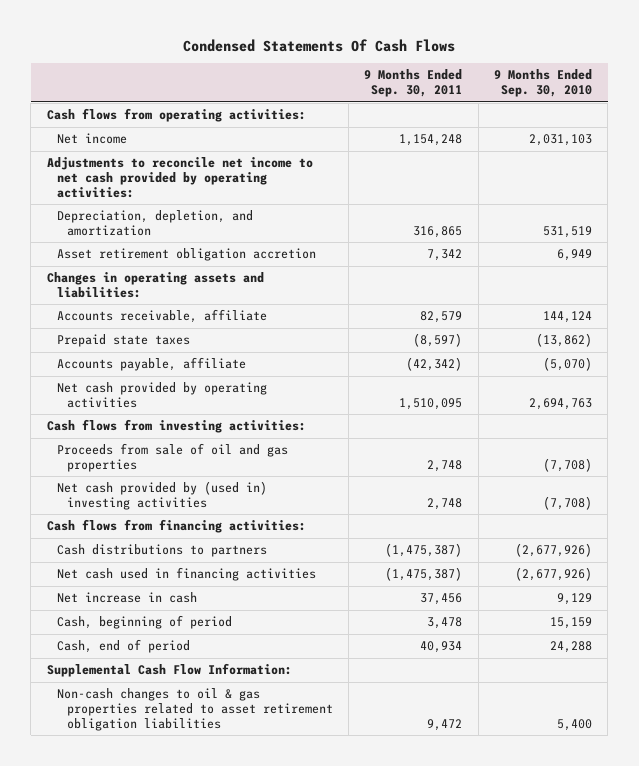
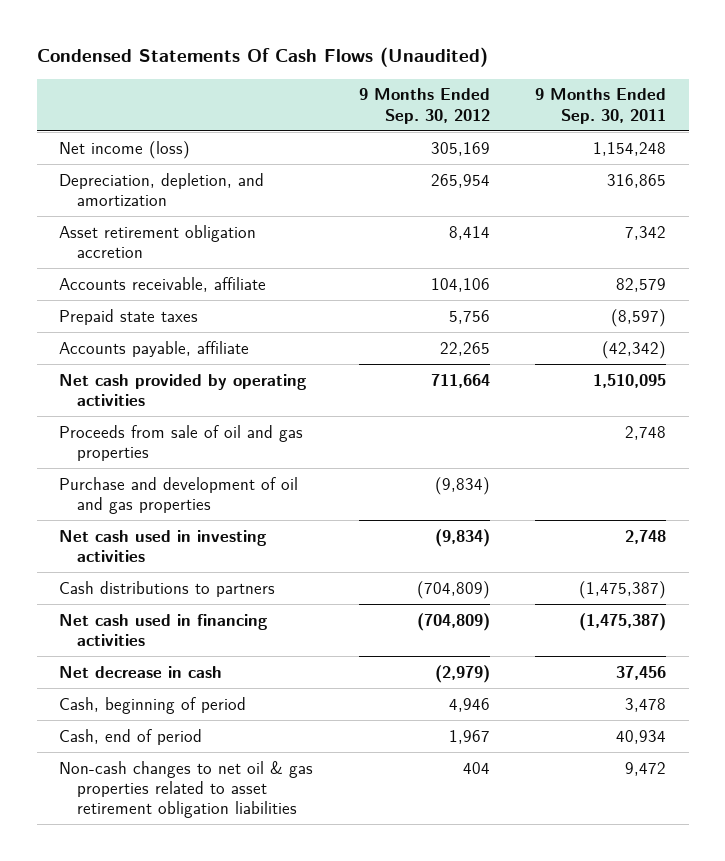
[183,38,456,52] Condensed Statements Of Cash Flows -> [36,47,488,68] Condensed Statements Of Cash Flows (Unaudited)
[493,69,592,98] 9 Months Ended Sep. 30, 2010 -> none
none -> [358,88,490,124] 9 Months Ended Sep. 30, 2012
[46,108,306,123] Cash flows from operating activities: -> none
[46,157,313,198] Adjustments to reconcile net income to net cash provided by operating activities: -> none
[56,133,127,145] Net income -> [59,140,191,159] Net income (loss)
[46,272,264,298] Changes in operating assets and liabilities: -> none
[46,419,306,434] Cash flows from investing activities: -> none
[46,519,306,534] Cash flows from financing activities: -> none
none -> [59,476,299,514] Purchase and development of oil and gas properties
[56,481,267,510] Net cash provided by (used in) investing activities -> [59,529,268,562] Net cash used in investing activities
[56,592,197,604] Net increase in cash -> [59,665,223,678] Net decrease in cash
[46,663,292,678] Supplemental Cash Flow Information: -> none
[56,688,333,731] Non-cash changes to oil & gas properties related to asset retirement obligation liabilities -> [59,760,314,819] Non-cash changes to net oil & gas properties related to asset retirement obligation liabilities

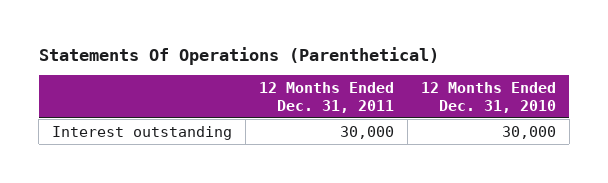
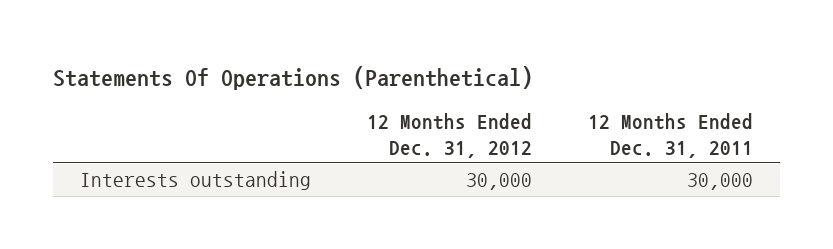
[421,81,557,113] 12 Months Ended Dec. 31, 2010 -> none
none -> [366,113,532,158] 12 Months Ended Dec. 31, 2012
[52,125,233,140] Interest outstanding -> [80,171,312,191] Interests outstanding

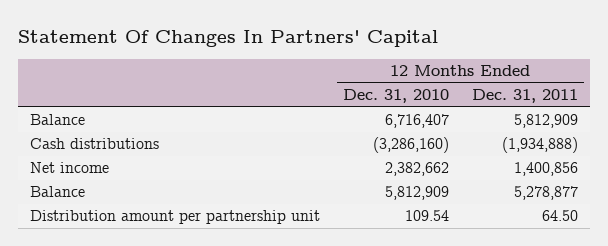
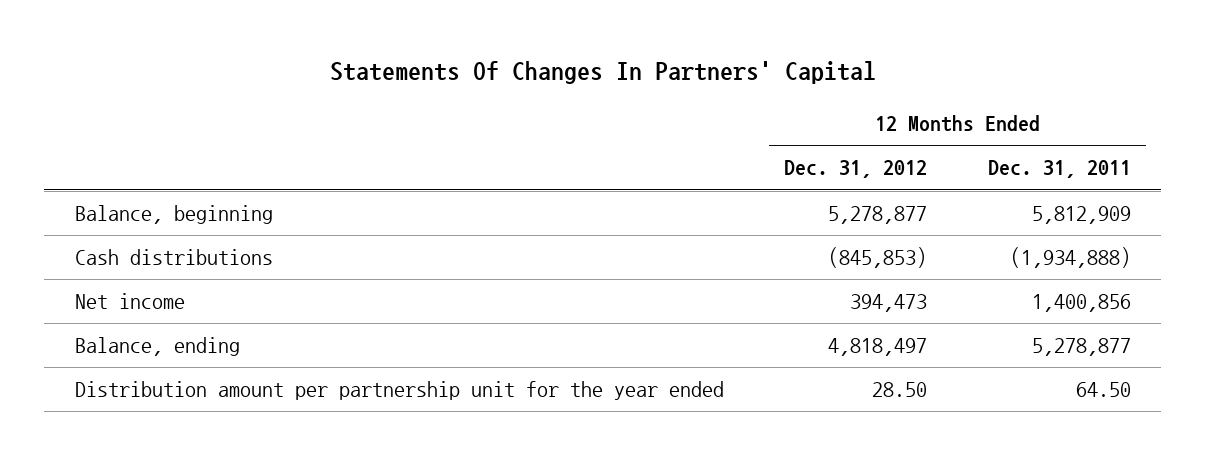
[17,29,438,47] Statement Of Changes In Partners' Capital -> [329,60,876,84] Statements Of Changes In Partners' Capital
[342,89,449,104] Dec. 31, 2010 -> none
none -> [784,160,928,179] Dec. 31, 2012
[29,114,85,126] Balance -> [74,205,273,225] Balance, beginning
[29,186,85,198] Balance -> [74,337,240,357] Balance, ending
[29,210,320,225] Distribution amount per partnership unit -> [74,381,724,401] Distribution amount per partnership unit for the year ended

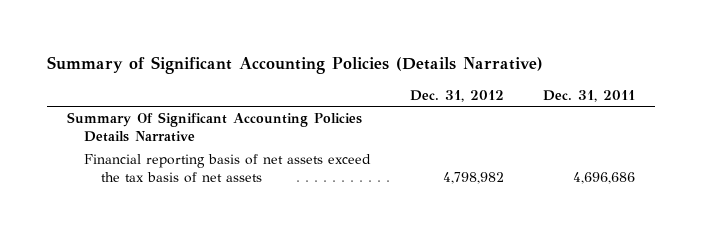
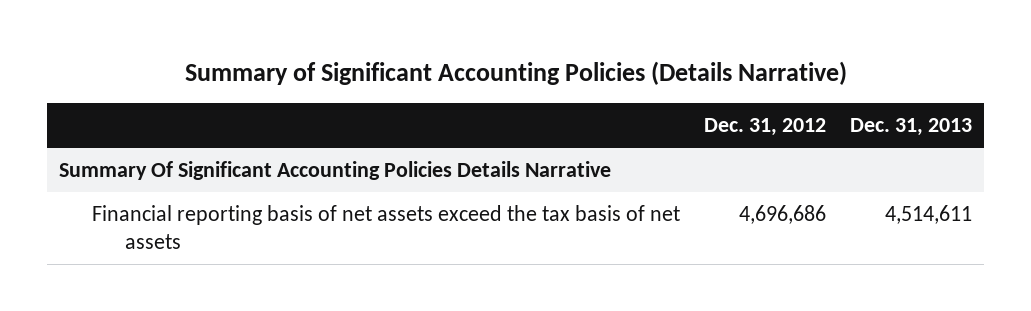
[542,89,635,102] Dec. 31, 2011 -> none
none -> [850,118,973,137] Dec. 31, 2013
[442,172,504,185] 4,798,982 -> [739,205,827,225] 4,696,686

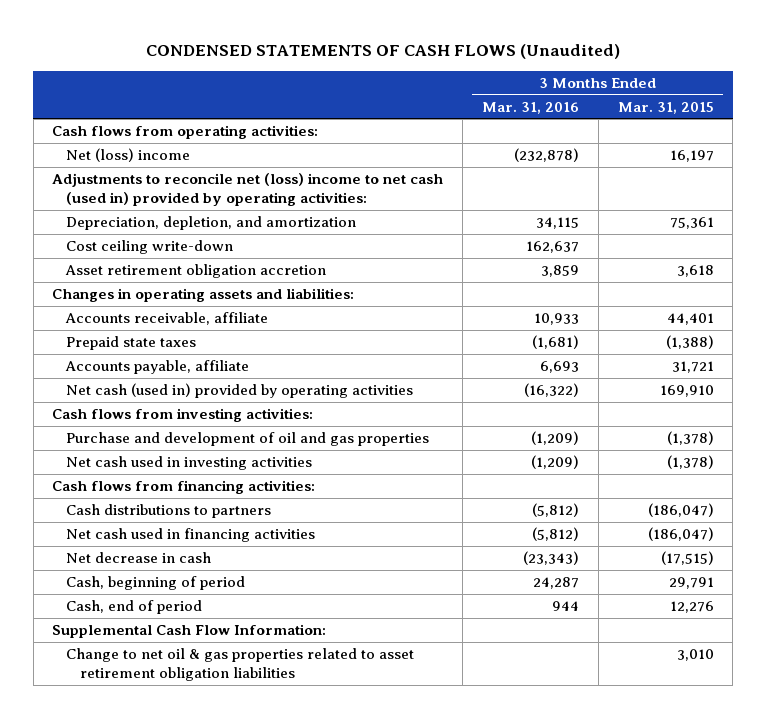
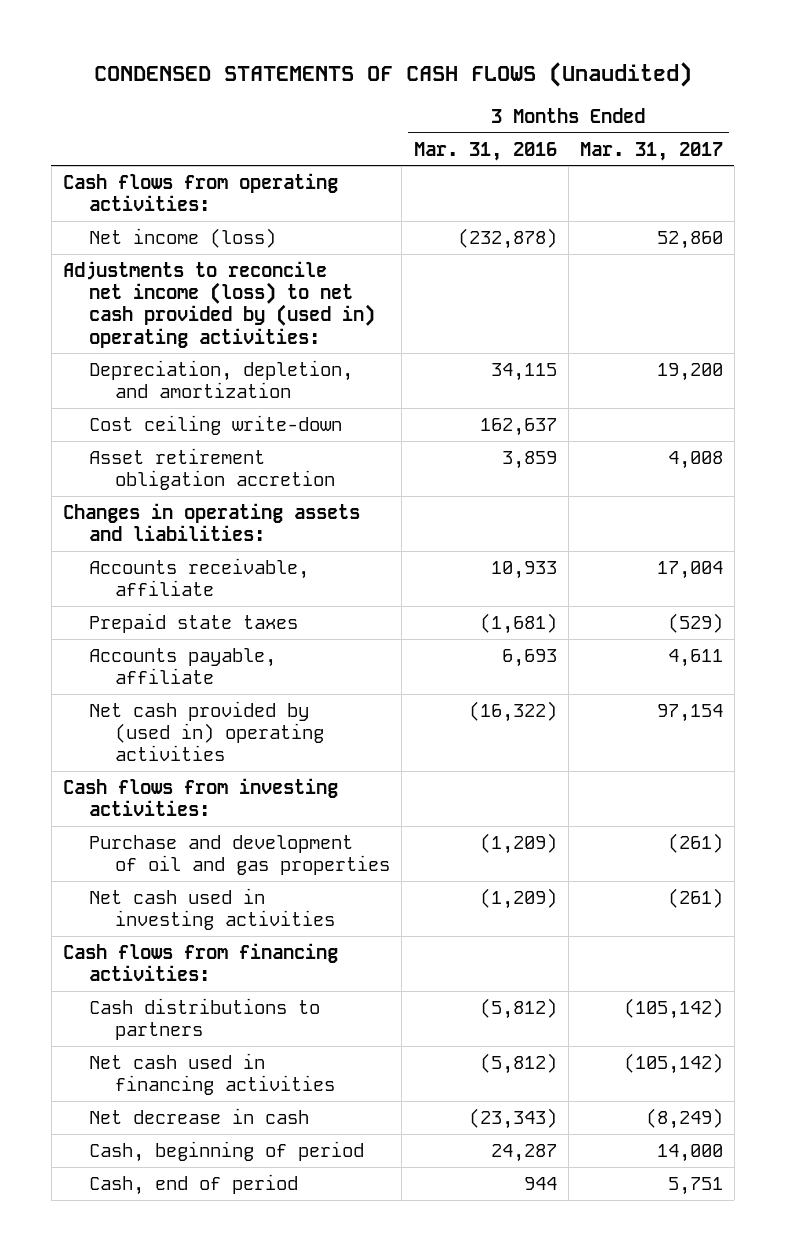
[617,101,714,114] Mar. 31, 2015 -> none
none -> [579,141,723,161] Mar. 31, 2017
[66,147,191,162] Net (loss) income -> [89,227,277,248] Net income (loss)
[52,172,444,206] Adjustments to reconcile net (loss) income to net cash (used in) provided by operating activities: -> [63,260,376,348] Adjustments to reconcile net income (loss) to net cash provided by (used in) operating activities:
[66,382,414,398] Net cash (used in) provided by operating activities -> [89,700,325,762] Net cash provided by (used in) operating activities
[52,623,327,638] Supplemental Cash Flow Information: -> none
[66,647,415,681] Change to net oil & gas properties related to asset retirement obligation liabilities -> none

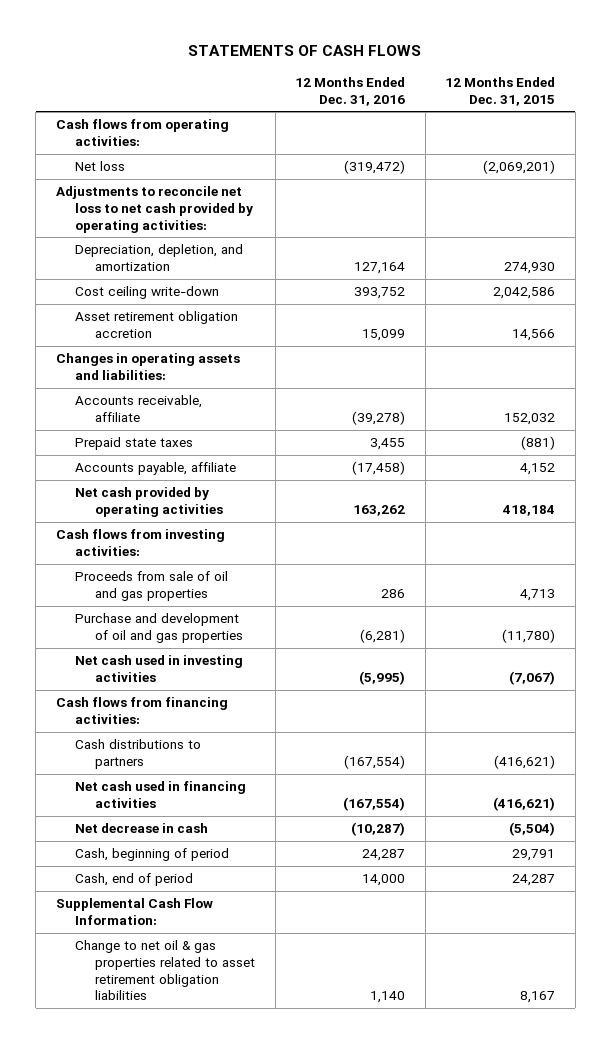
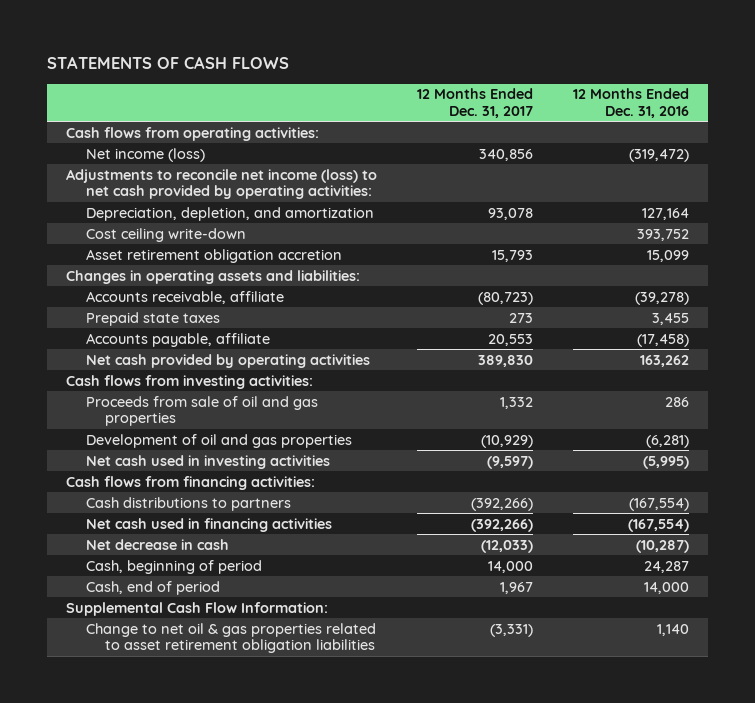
[445,77,556,106] 12 Months Ended Dec. 31, 2015 -> none
none -> [416,88,533,119] 12 Months Ended Dec. 31, 2017
[75,161,126,172] Net loss -> [85,147,205,162] Net income (loss)
[55,186,254,233] Adjustments to reconcile net loss to net cash provided by operating activities: -> [66,168,378,200] Adjustments to reconcile net income (loss) to net cash provided by operating activities:
[75,613,244,643] Purchase and development of oil and gas properties -> [85,433,352,448] Development of oil and gas properties

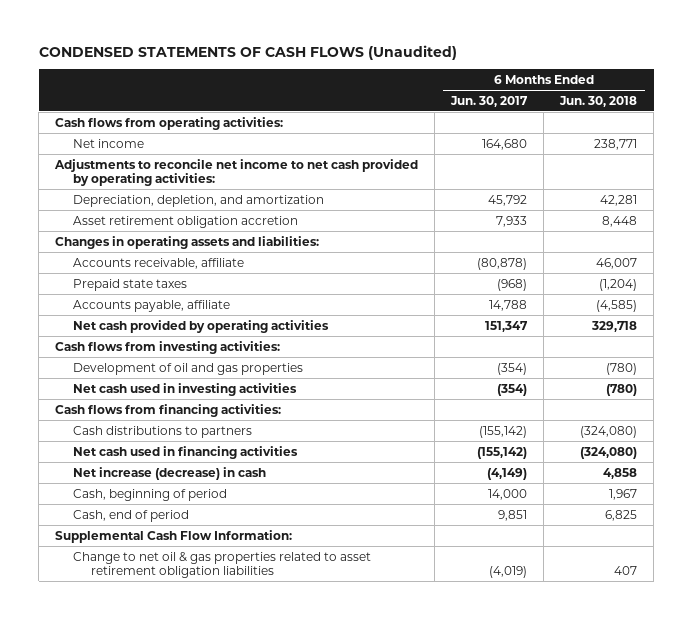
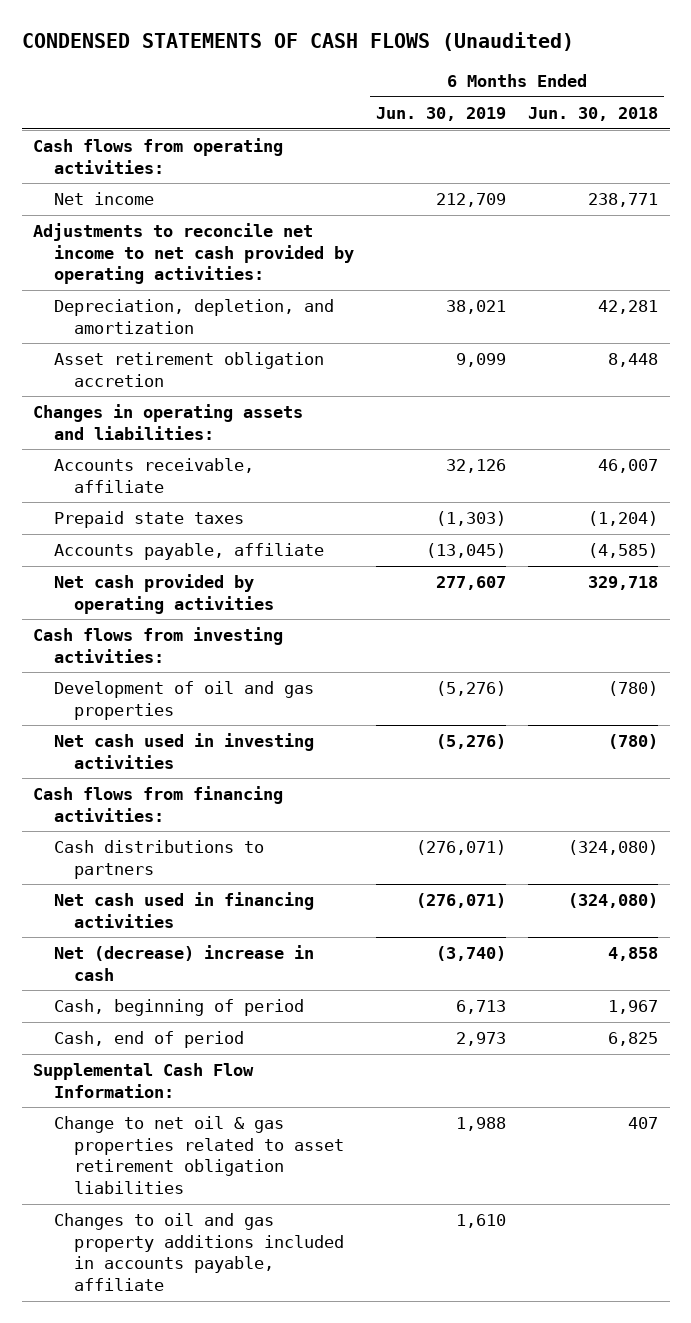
[450,95,529,107] Jun. 30, 2017 -> none
none -> [375,107,506,122] Jun. 30, 2019
[73,466,267,480] Net increase (decrease) in cash -> [53,945,314,981] Net (decrease) increase in cash
none -> [53,1213,345,1291] Changes to oil and gas property additions included in accounts payable, affiliate

